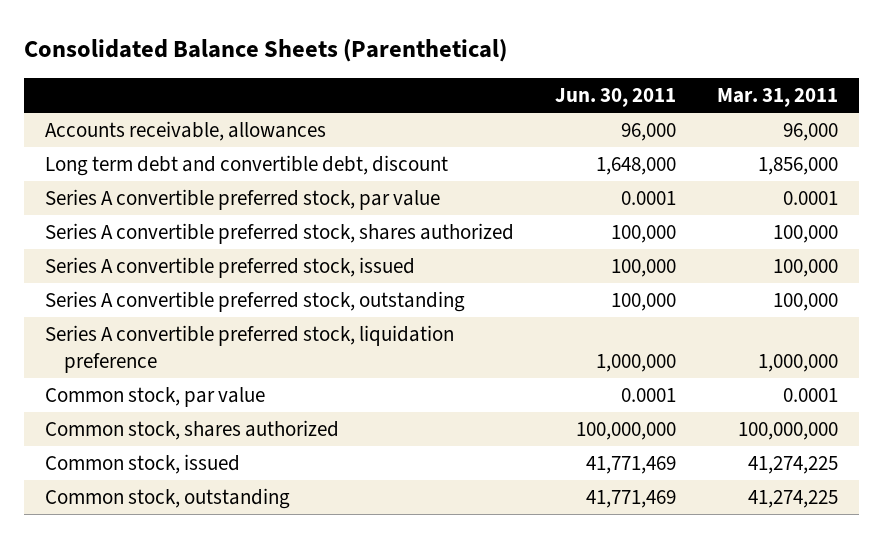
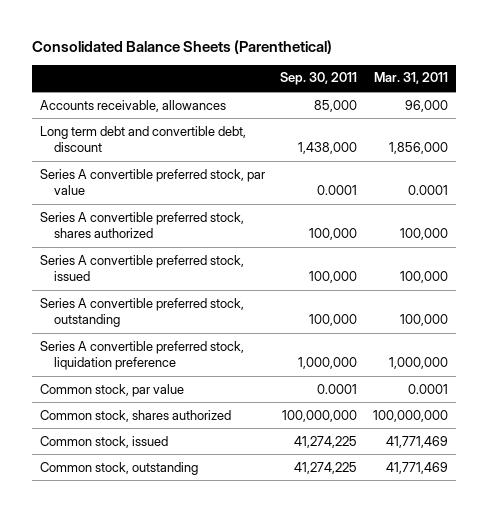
[554,88,676,108] Jun. 30, 2011 -> none
none -> [280,72,358,86] Sep. 30, 2011
[748,456,839,475] 41,274,225 -> [386,435,449,448] 41,771,469
[748,490,839,509] 41,274,225 -> [386,461,449,474] 41,771,469

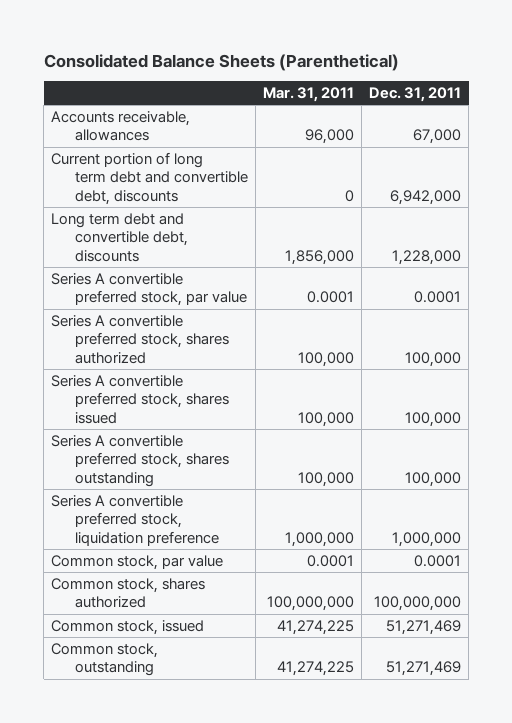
[280,72,358,86] Sep. 30, 2011 -> none
none -> [369,87,462,103] Dec. 31, 2011
none -> [51,151,248,205] Current portion of long term debt and convertible debt, discounts
[39,125,246,153] Long term debt and convertible debt, discount -> [51,212,188,262] Long term debt and convertible debt, discounts
[39,254,244,282] Series A convertible preferred stock, issued -> [51,374,229,424] Series A convertible preferred stock, shares issued
[39,297,244,328] Series A convertible preferred stock, outstanding -> [51,434,229,487] Series A convertible preferred stock, shares outstanding
[386,435,449,448] 41,771,469 -> [276,619,354,635] 41,274,225
[386,461,449,474] 41,771,469 -> [276,661,354,677] 41,274,225

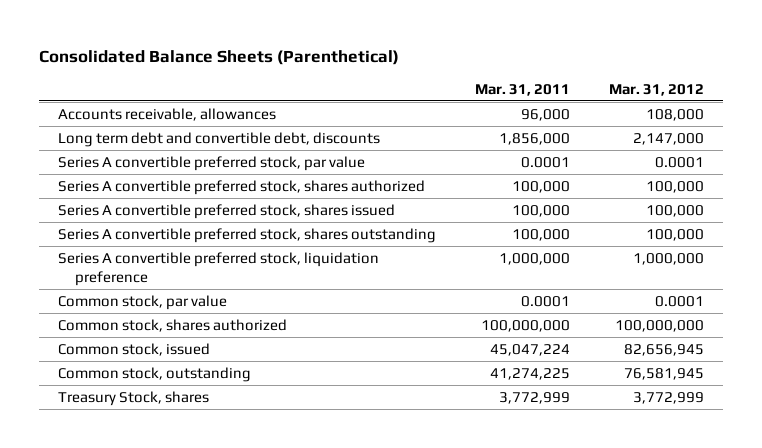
[369,87,462,103] Dec. 31, 2011 -> none
none -> [608,83,704,96] Mar. 31, 2012
[51,151,248,205] Current portion of long term debt and convertible debt, discounts -> none
[276,619,354,635] 41,274,225 -> [489,343,570,356] 45,047,224
none -> [58,390,210,406] Treasury Stock, shares

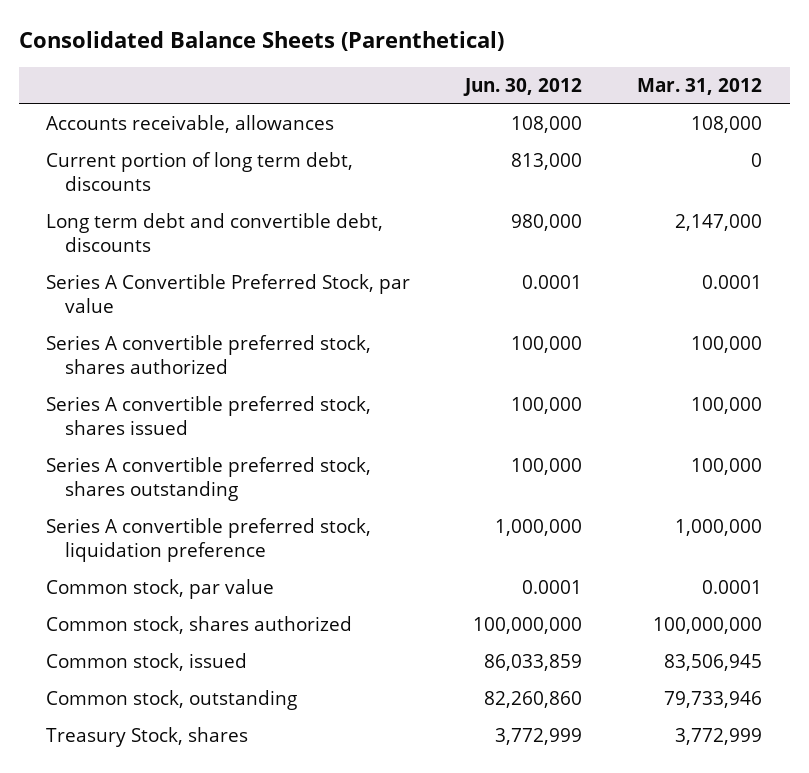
[474,83,570,96] Mar. 31, 2011 -> none
none -> [463,77,583,96] Jun. 30, 2012
none -> [46,152,354,191] Current portion of long term debt, discounts
[58,155,366,171] Series A convertible preferred stock, par value -> [46,274,411,313] Series A Convertible Preferred Stock, par value
[623,343,704,356] 82,656,945 -> [664,654,763,672] 83,506,945
[623,367,704,380] 76,581,945 -> [664,691,763,709] 79,733,946

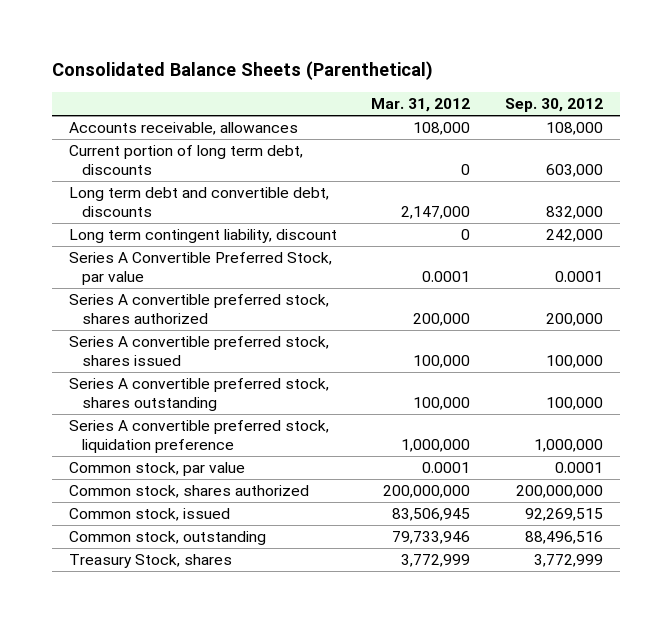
[463,77,583,96] Jun. 30, 2012 -> none
none -> [504,98,603,113] Sep. 30, 2012
none -> [69,229,338,244] Long term contingent liability, discount
[691,336,763,354] 100,000 -> [413,313,471,327] 200,000
[653,617,763,635] 100,000,000 -> [383,485,471,499] 200,000,000

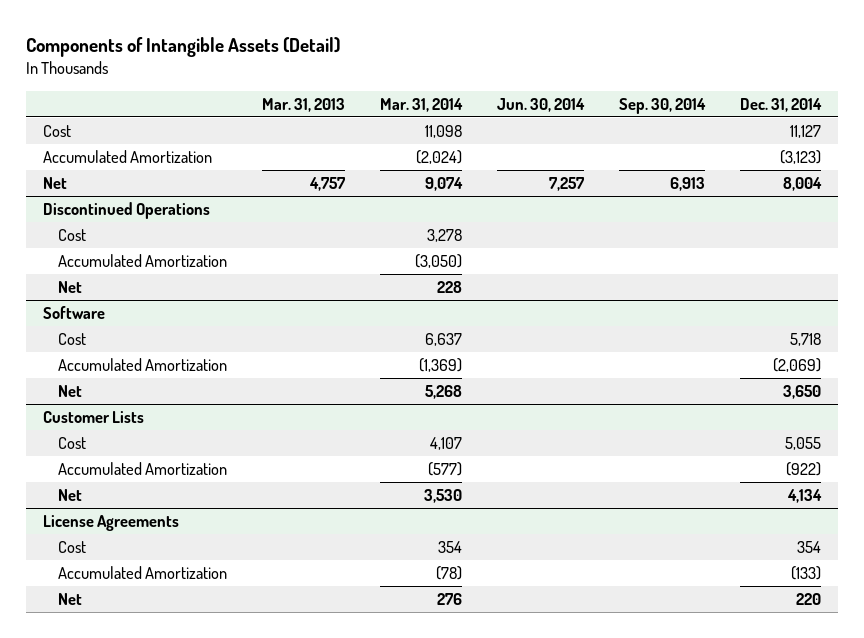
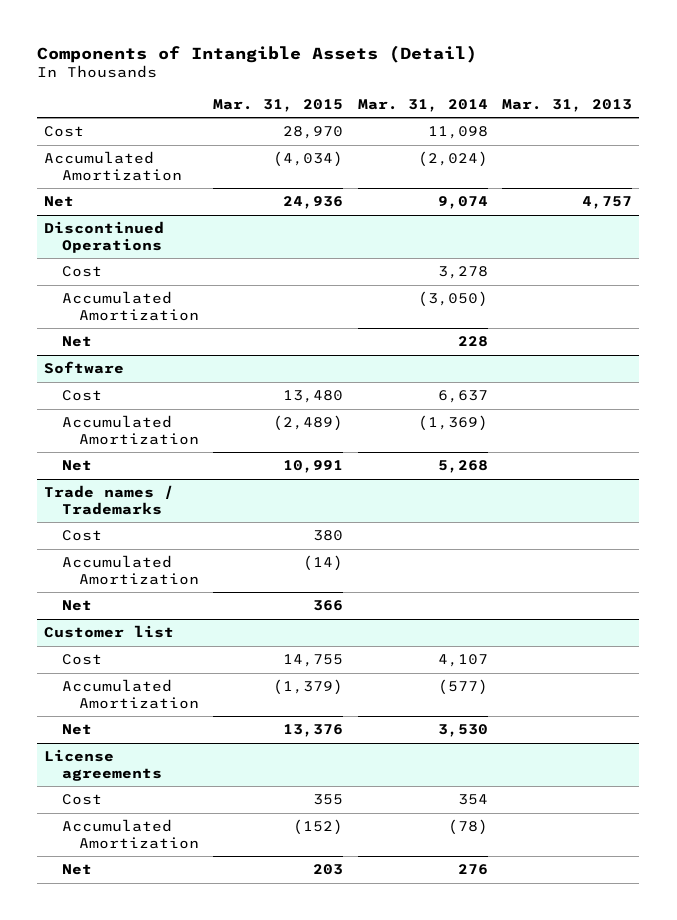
[496,98,585,113] Jun. 30, 2014 -> none
[618,98,706,115] Sep. 30, 2014 -> none
[739,98,822,113] Dec. 31, 2014 -> none
none -> [213,99,344,113] Mar. 31, 2015
none -> [44,485,175,515] Trade names / Trademarks
none -> [61,530,102,542] Cost
none -> [61,555,199,585] Accumulated Amortization
none -> [61,600,92,612] Net
[43,410,145,423] Customer Lists -> [44,625,175,639] Customer list
[43,514,180,531] License Agreements -> [44,749,162,781] License agreements

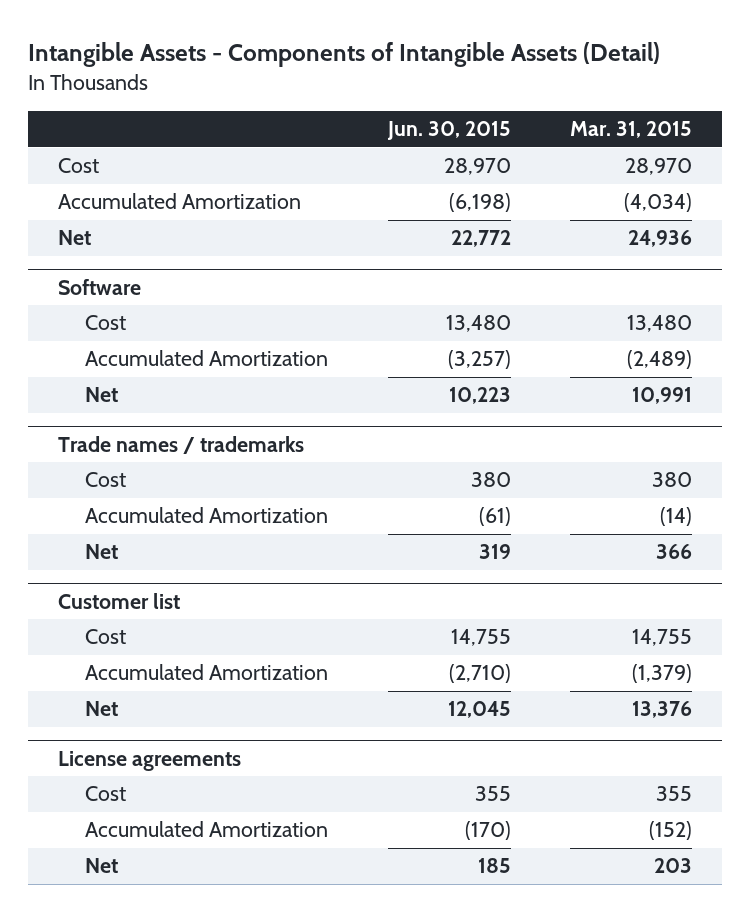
[37,44,478,63] Components of Intangible Assets (Detail) -> [27,41,660,67] Intangible Assets - Components of Intangible Assets (Detail)
[357,99,488,113] Mar. 31, 2014 -> none
[502,99,633,113] Mar. 31, 2013 -> none
none -> [386,121,511,141] Jun. 30, 2015
[44,221,165,253] Discontinued Operations -> none
[61,266,102,278] Cost -> none
[61,291,199,321] Accumulated Amortization -> none
[61,336,92,348] Net -> none
[44,485,175,515] Trade names / Trademarks -> [57,435,304,454] Trade names / trademarks

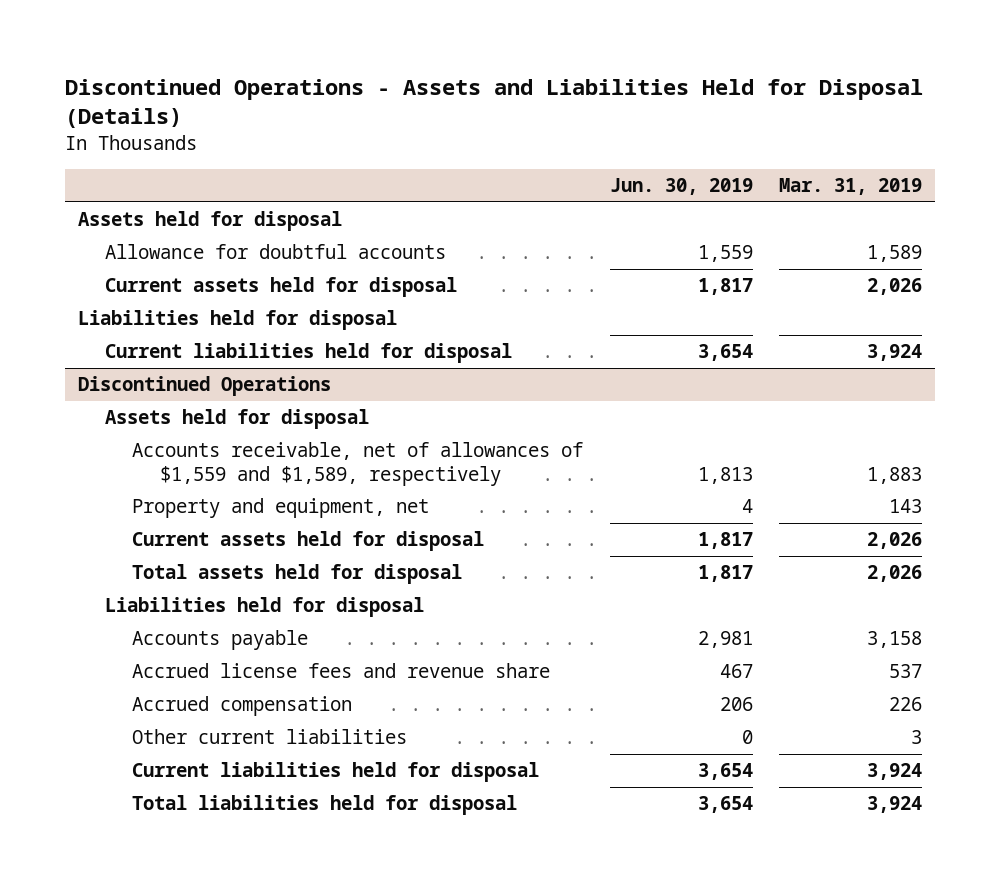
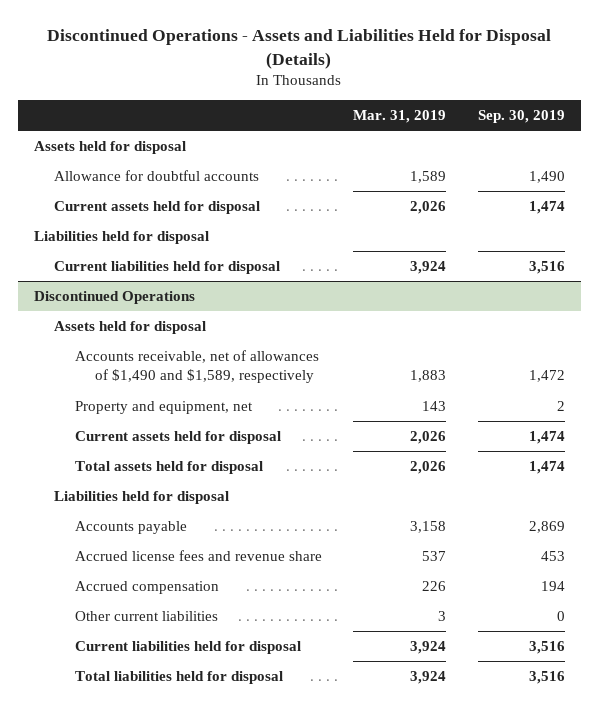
[609,178,753,196] Jun. 30, 2019 -> none
none -> [478,110,566,124] Sep. 30, 2019
[132,442,584,486] Accounts receivable, net of allowances of $1,559 and $1,589, respectively -> [74,350,319,384] Accounts receivable, net of allowances of $1,490 and $1,589, respectively

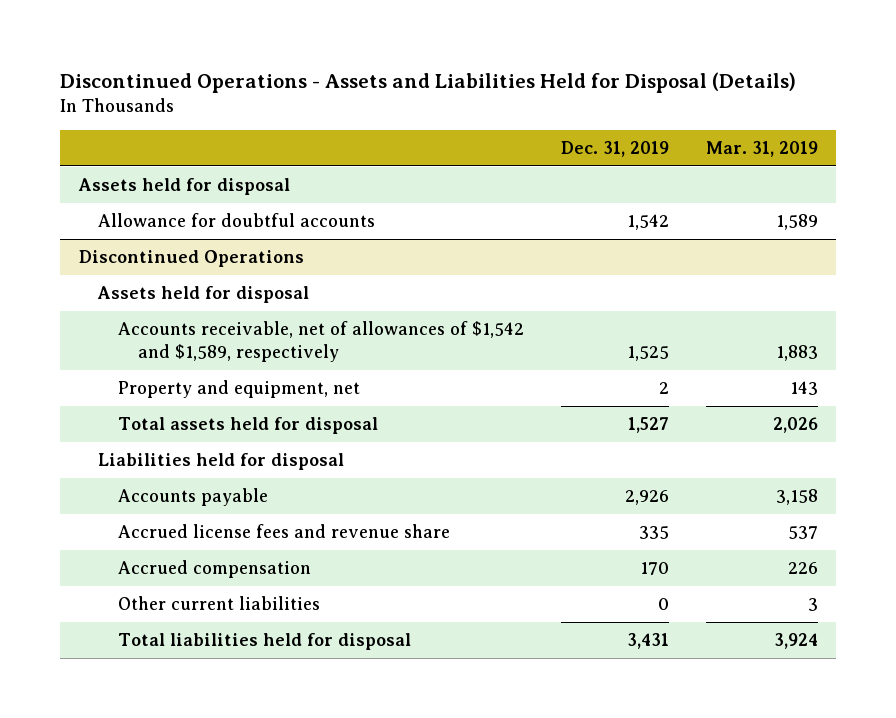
[478,110,566,124] Sep. 30, 2019 -> none
none -> [560,141,669,158] Dec. 31, 2019
[54,201,261,215] Current assets held for disposal -> none
[33,231,209,245] Liabilities held for disposal -> none
[54,261,281,275] Current liabilities held for disposal -> none
[74,350,319,384] Accounts receivable, net of allowances of $1,490 and $1,589, respectively -> [118,321,525,363] Accounts receivable, net of allowances of $1,542 and $1,589, respectively
[74,431,281,445] Current assets held for disposal -> none
[74,641,301,655] Current liabilities held for disposal -> none

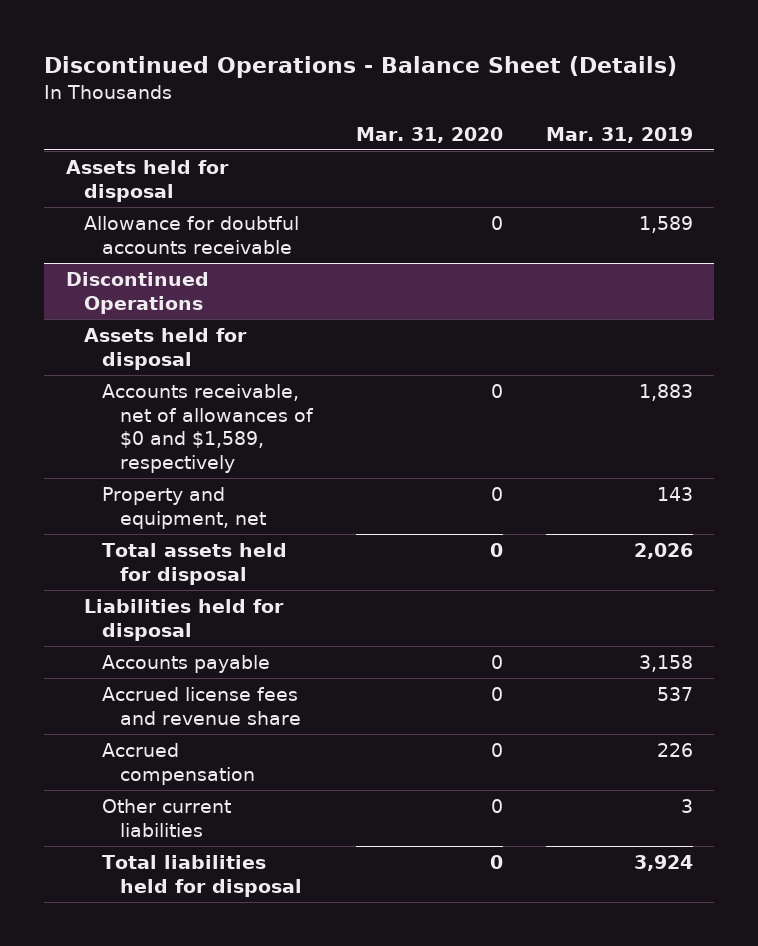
[60,71,797,93] Discontinued Operations - Assets and Liabilities Held for Disposal (Details) -> [44,56,678,79] Discontinued Operations - Balance Sheet (Details)
[560,141,669,158] Dec. 31, 2019 -> none
none -> [355,126,503,143] Mar. 31, 2020
[98,213,376,228] Allowance for doubtful accounts -> [83,215,299,254] Allowance for doubtful accounts receivable
[118,321,525,363] Accounts receivable, net of allowances of $1,542 and $1,589, respectively -> [101,383,314,474] Accounts receivable, net of allowances of $0 and $1,589, respectively

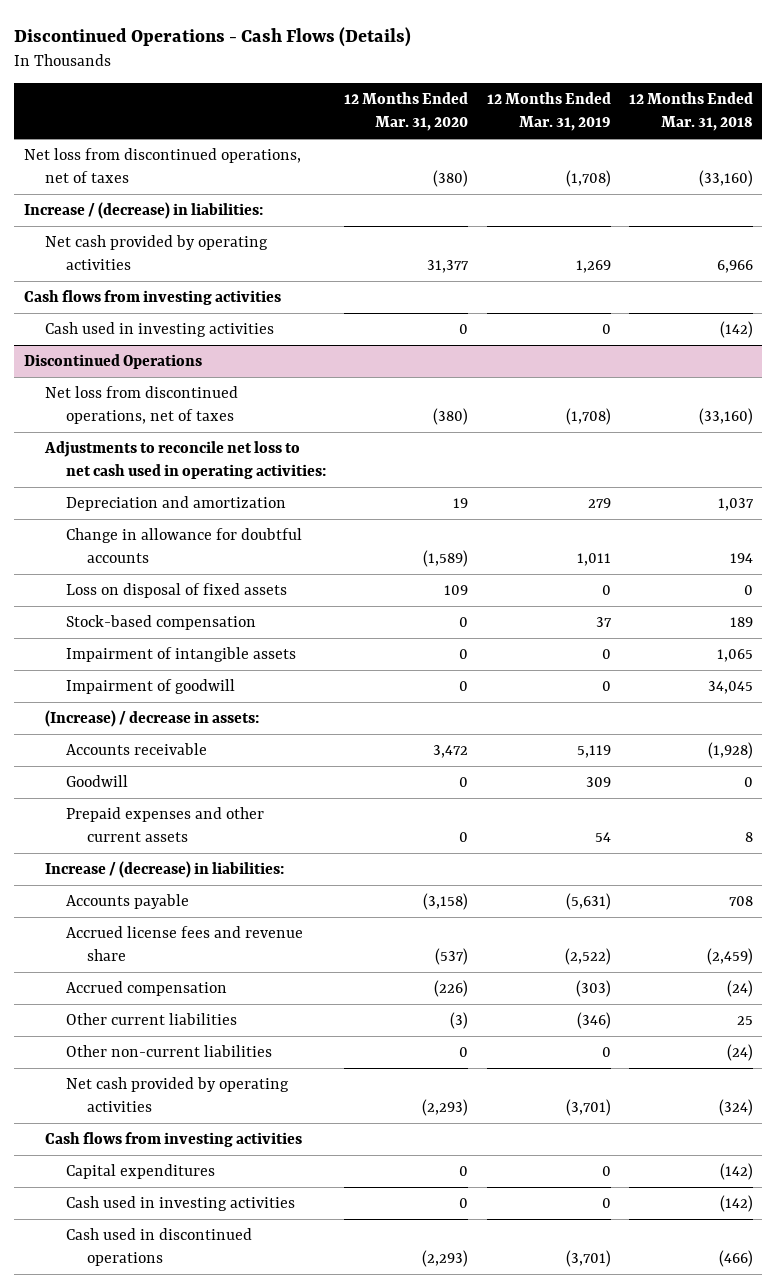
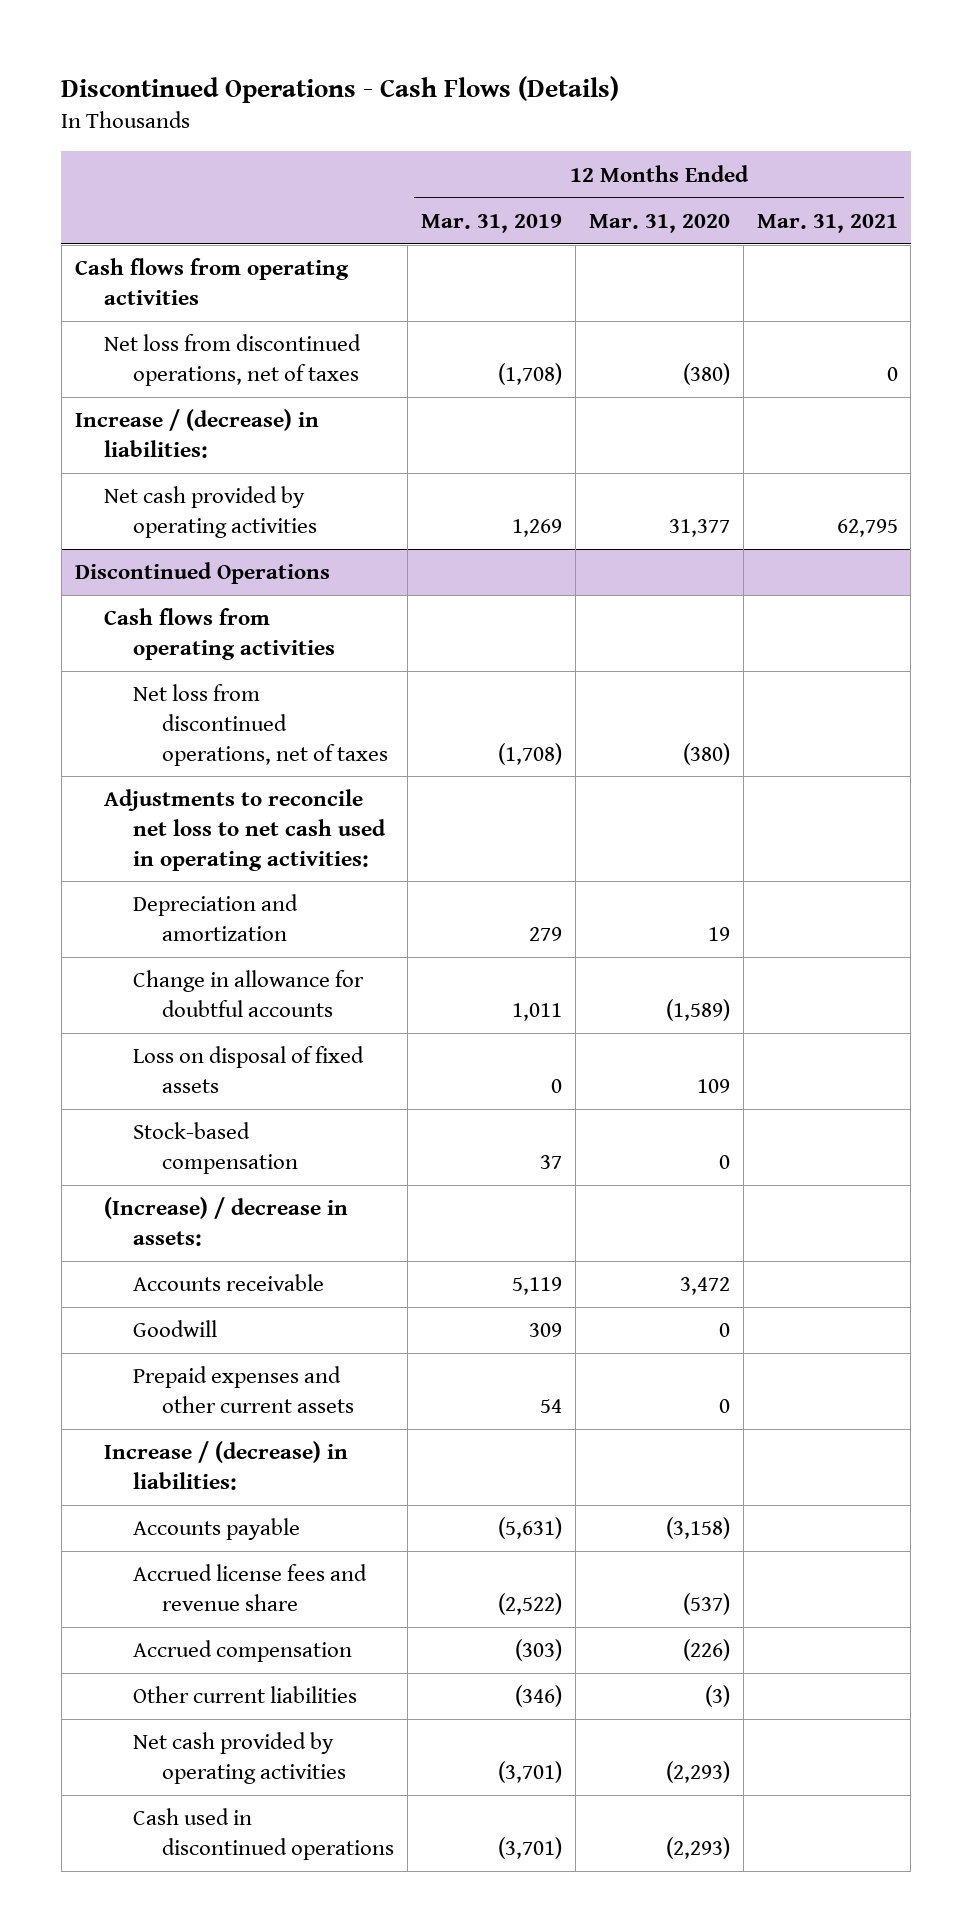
[629,92,754,132] 12 Months Ended Mar. 31, 2018 -> none
none -> [756,213,898,233] Mar. 31, 2021
none -> [74,258,349,305] Cash flows from operating activities
[23,290,281,306] Cash flows from investing activities -> none
[44,322,274,338] Cash used in investing activities -> none
none -> [103,608,335,660] Cash flows from operating activities
[65,647,296,663] Impairment of intangible assets -> none
[65,679,235,695] Impairment of goodwill -> none
[65,1045,272,1058] Other non-current liabilities -> none
[44,1132,302,1148] Cash flows from investing activities -> none
[65,1164,215,1180] Capital expenditures -> none
[65,1196,295,1212] Cash used in investing activities -> none

